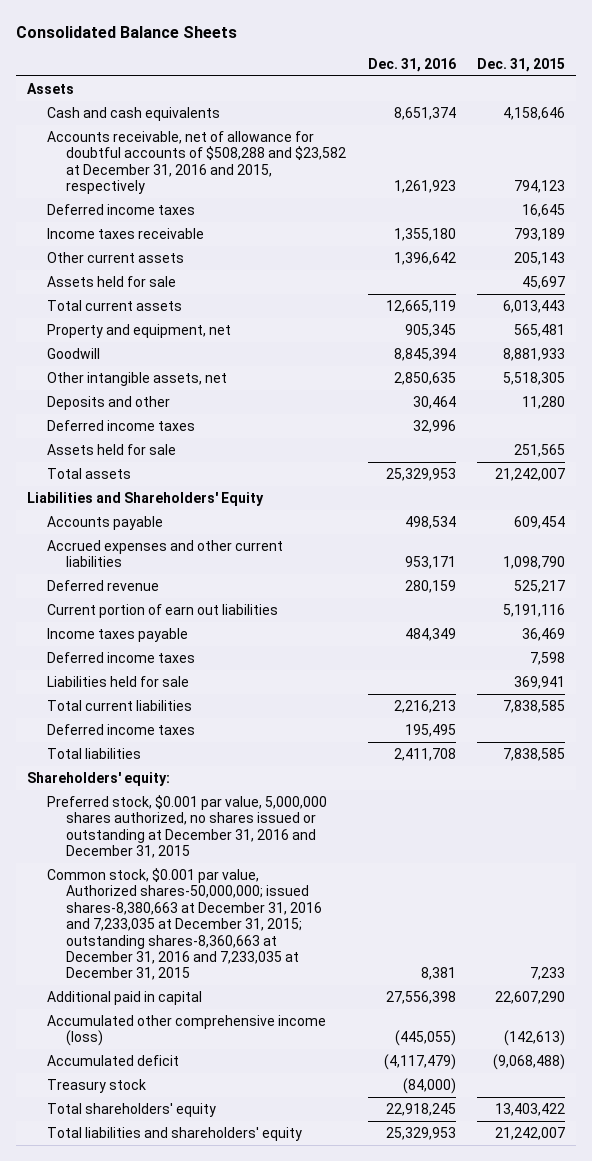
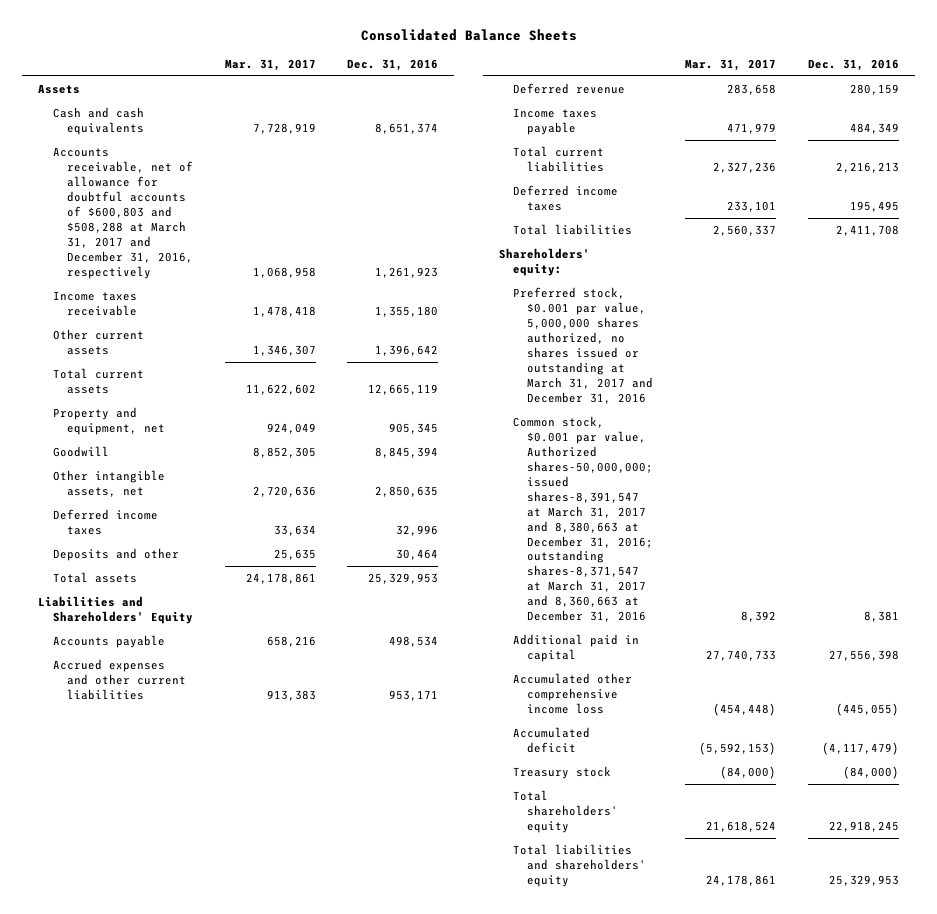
[477,57,566,72] Dec. 31, 2015 -> none
none -> [224,58,316,71] Mar. 31, 2017
[46,203,195,215] Deferred income taxes -> none
[46,130,346,195] Accounts receivable, net of allowance for doubtful accounts of $508,288 and $23,582 at December 31, 2016 and 2015, respectively -> [52,147,193,279] Accounts receivable, net of allowance for doubtful accounts of $600,803 and $508,288 at March 31, 2017 and December 31, 2016, respectively
[46,275,176,287] Assets held for sale -> none
[46,443,176,455] Assets held for sale -> none
[46,395,170,410] Deposits and other -> [52,548,179,562] Deposits and other
[46,603,278,618] Current portion of earn out liabilities -> none
[46,651,195,663] Deferred income taxes -> none
[46,675,189,687] Liabilities held for sale -> none
[46,794,327,859] Preferred stock, $0.001 par value, 5,000,000 shares authorized, no shares issued or outstanding at December 31, 2016 and December 31, 2015 -> [513,287,654,404] Preferred stock, $0.001 par value, 5,000,000 shares authorized, no shares issued or outstanding at March 31, 2017 and December 31, 2016
[46,867,322,981] Common stock, $0.001 par value, Authorized shares-50,000,000; issued shares-8,380,663 at December 31, 2016 and 7,233,035 at December 31, 2015; outstanding shares-8,360,663 at December 31, 2016 and 7,233,035 at December 31, 2015 -> [513,416,654,623] Common stock, $0.001 par value, Authorized shares-50,000,000; issued shares-8,391,547 at March 31, 2017 and 8,380,663 at December 31, 2016; outstanding shares-8,371,547 at March 31, 2017 and 8,360,663 at December 31, 2016
[46,1014,326,1047] Accumulated other comprehensive income (loss) -> [513,673,633,714] Accumulated other comprehensive income loss

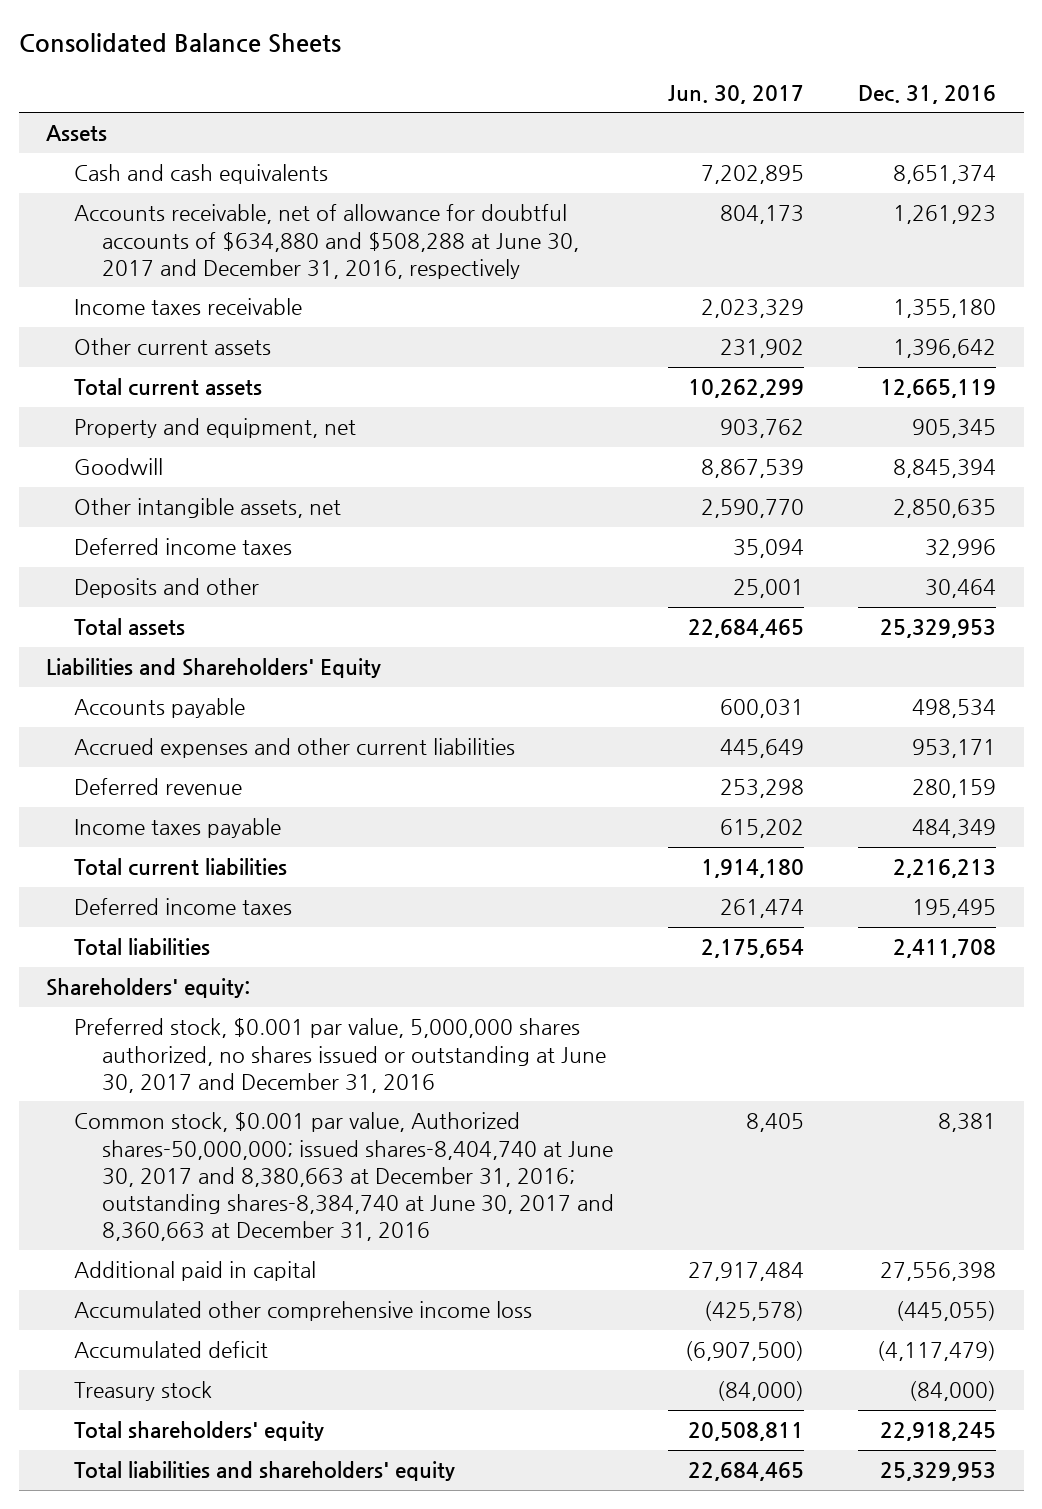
[224,58,316,71] Mar. 31, 2017 -> none
none -> [668,84,805,104] Jun. 30, 2017
[52,147,193,279] Accounts receivable, net of allowance for doubtful accounts of $600,803 and $508,288 at March 31, 2017 and December 31, 2016, respectively -> [73,204,580,279] Accounts receivable, net of allowance for doubtful accounts of $634,880 and $508,288 at June 30, 2017 and December 31, 2016, respectively
[513,287,654,404] Preferred stock, $0.001 par value, 5,000,000 shares authorized, no shares issued or outstanding at March 31, 2017 and December 31, 2016 -> [73,1018,607,1093] Preferred stock, $0.001 par value, 5,000,000 shares authorized, no shares issued or outstanding at June 30, 2017 and December 31, 2016
[513,416,654,623] Common stock, $0.001 par value, Authorized shares-50,000,000; issued shares-8,391,547 at March 31, 2017 and 8,380,663 at December 31, 2016; outstanding shares-8,371,547 at March 31, 2017 and 8,360,663 at December 31, 2016 -> [73,1112,615,1242] Common stock, $0.001 par value, Authorized shares-50,000,000; issued shares-8,404,740 at June 30, 2017 and 8,380,663 at December 31, 2016; outstanding shares-8,384,740 at June 30, 2017 and 8,360,663 at December 31, 2016

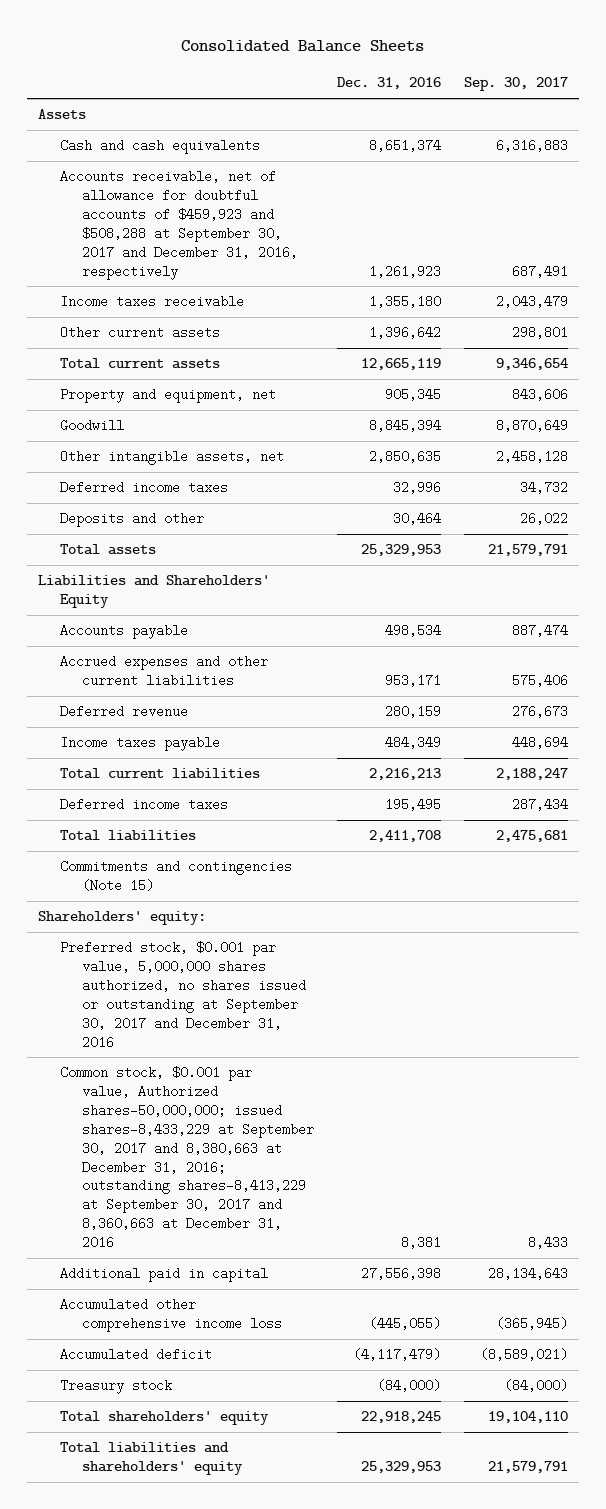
[668,84,805,104] Jun. 30, 2017 -> none
none -> [463,77,568,92] Sep. 30, 2017
[73,204,580,279] Accounts receivable, net of allowance for doubtful accounts of $634,880 and $508,288 at June 30, 2017 and December 31, 2016, respectively -> [59,170,298,280] Accounts receivable, net of allowance for doubtful accounts of $459,923 and $508,288 at September 30, 2017 and December 31, 2016, respectively
none -> [59,860,292,893] Commitments and contingencies (Note 15)
[73,1018,607,1093] Preferred stock, $0.001 par value, 5,000,000 shares authorized, no shares issued or outstanding at June 30, 2017 and December 31, 2016 -> [59,941,306,1049] Preferred stock, $0.001 par value, 5,000,000 shares authorized, no shares issued or outstanding at September 30, 2017 and December 31, 2016
[73,1112,615,1242] Common stock, $0.001 par value, Authorized shares-50,000,000; issued shares-8,404,740 at June 30, 2017 and 8,380,663 at December 31, 2016; outstanding shares-8,384,740 at June 30, 2017 and 8,360,663 at December 31, 2016 -> [59,1066,314,1249] Common stock, $0.001 par value, Authorized shares-50,000,000; issued shares-8,433,229 at September 30, 2017 and 8,380,663 at December 31, 2016; outstanding shares-8,413,229 at September 30, 2017 and 8,360,663 at December 31, 2016

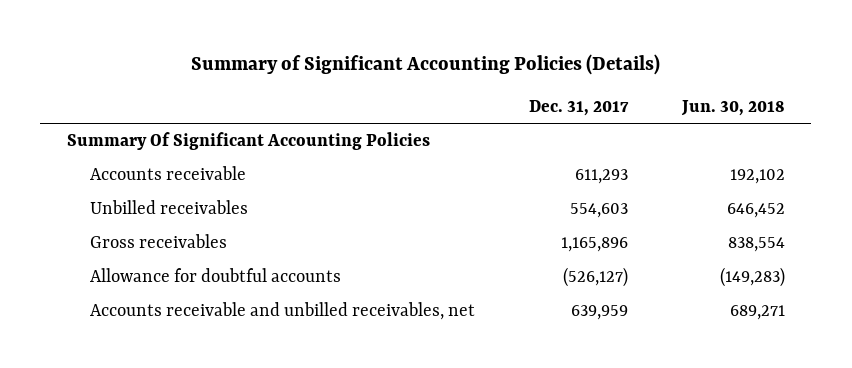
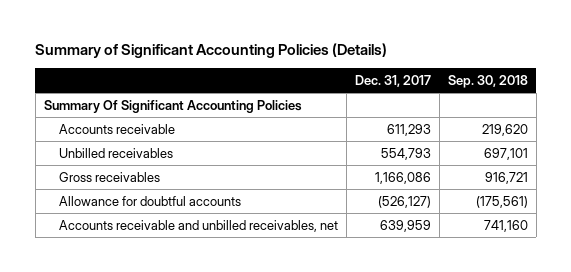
[680,99,785,116] Jun. 30, 2018 -> none
none -> [447,74,528,88] Sep. 30, 2018
[569,203,628,219] 554,603 -> [380,147,431,160] 554,793
[560,237,628,253] 1,165,896 -> [374,171,431,184] 1,166,086

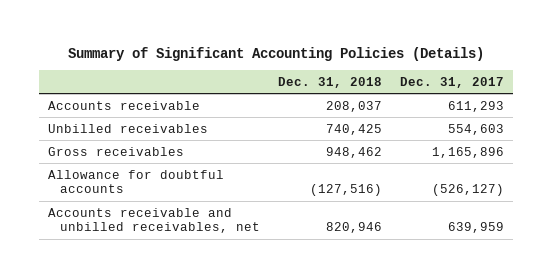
[447,74,528,88] Sep. 30, 2018 -> none
none -> [278,76,383,88] Dec. 31, 2018
[43,99,302,113] Summary Of Significant Accounting Policies -> none
[380,147,431,160] 554,793 -> [448,123,505,135] 554,603
[374,171,431,184] 1,166,086 -> [432,146,505,158] 1,165,896

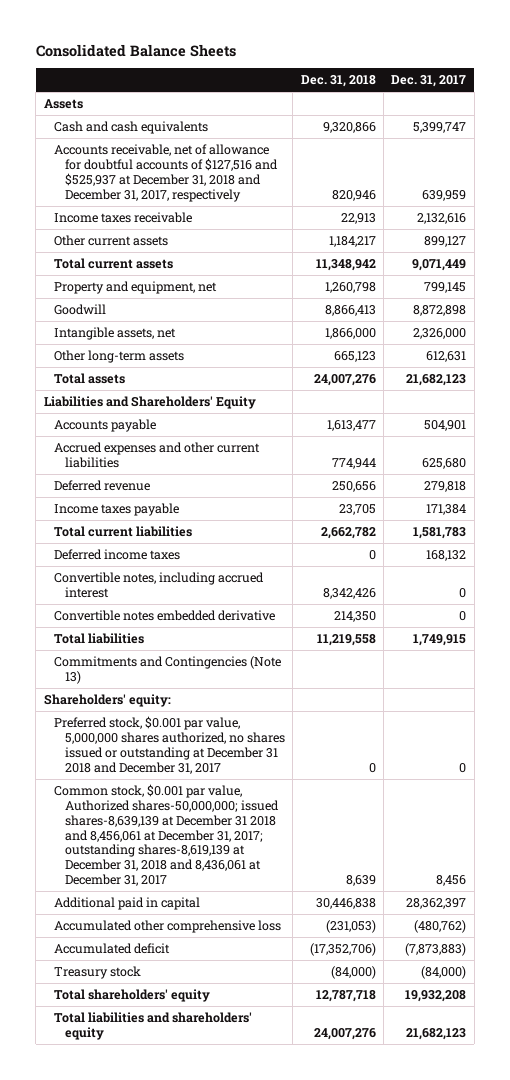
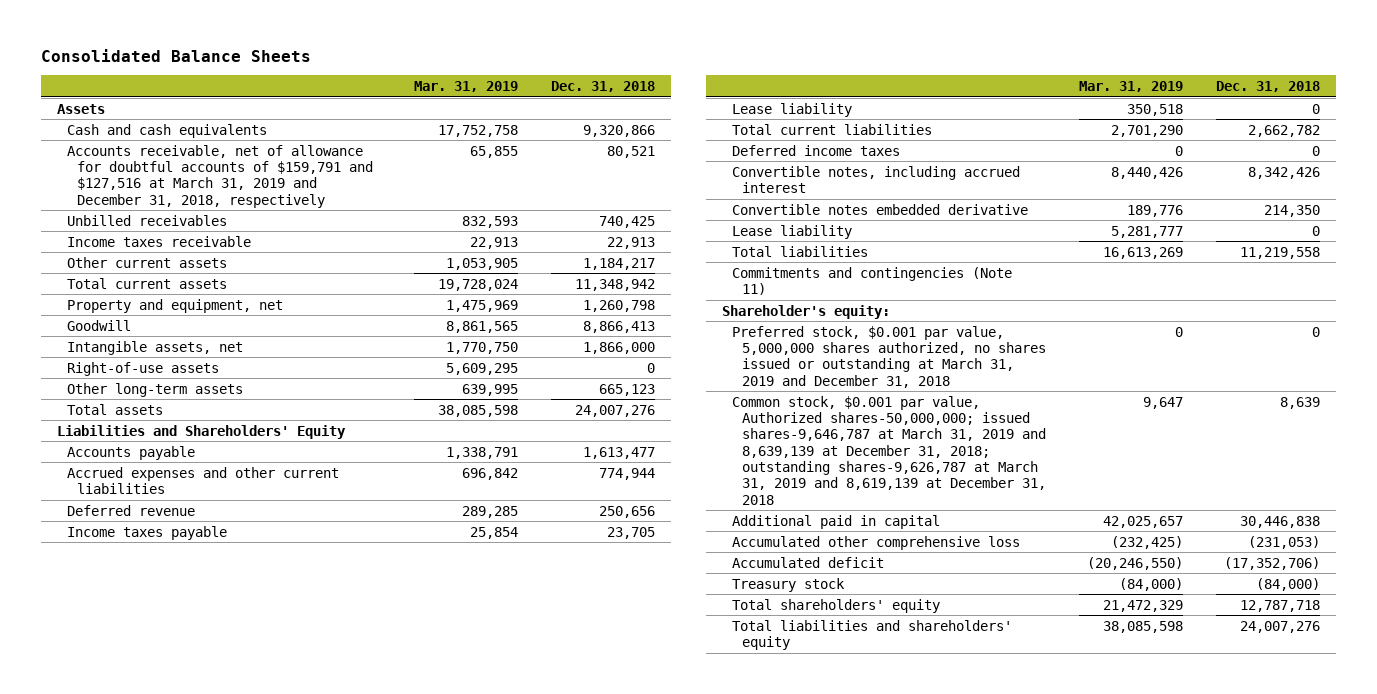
[391,75,467,88] Dec. 31, 2017 -> none
none -> [413,81,518,93] Mar. 31, 2019
[54,144,278,202] Accounts receivable, net of allowance for doubtful accounts of $127,516 and $525,937 at December 31, 2018 and December 31, 2017, respectively -> [67,144,373,208] Accounts receivable, net of allowance for doubtful accounts of $159,791 and $127,516 at March 31, 2019 and December 31, 2018, respectively
[331,189,376,201] 820,946 -> [606,145,655,158] 80,521
none -> [67,214,228,226] Unbilled receivables
none -> [67,361,220,376] Right-of-use assets
none -> [731,102,852,117] Lease liability
none -> [731,224,852,239] Lease liability
[54,656,282,684] Commitments and Contingencies (Note 13) -> [731,266,1012,295] Commitments and contingencies (Note 11)
[43,694,171,708] Shareholders' equity: -> [722,304,891,319] Shareholder's equity:
[54,716,285,774] Preferred stock, $0.001 par value, 5,000,000 shares authorized, no shares issued or outstanding at December 31 2018 and December 31, 2017 -> [731,325,1046,388] Preferred stock, $0.001 par value, 5,000,000 shares authorized, no shares issued or outstanding at March 31, 2019 and December 31, 2018
[54,784,279,887] Common stock, $0.001 par value, Authorized shares-50,000,000; issued shares-8,639,139 at December 31 2018 and 8,456,061 at December 31, 2017; outstanding shares-8,619,139 at December 31, 2018 and 8,436,061 at December 31, 2017 -> [731,395,1046,505] Common stock, $0.001 par value, Authorized shares-50,000,000; issued shares-9,646,787 at March 31, 2019 and 8,639,139 at December 31, 2018; outstanding shares-9,626,787 at March 31, 2019 and 8,619,139 at December 31, 2018

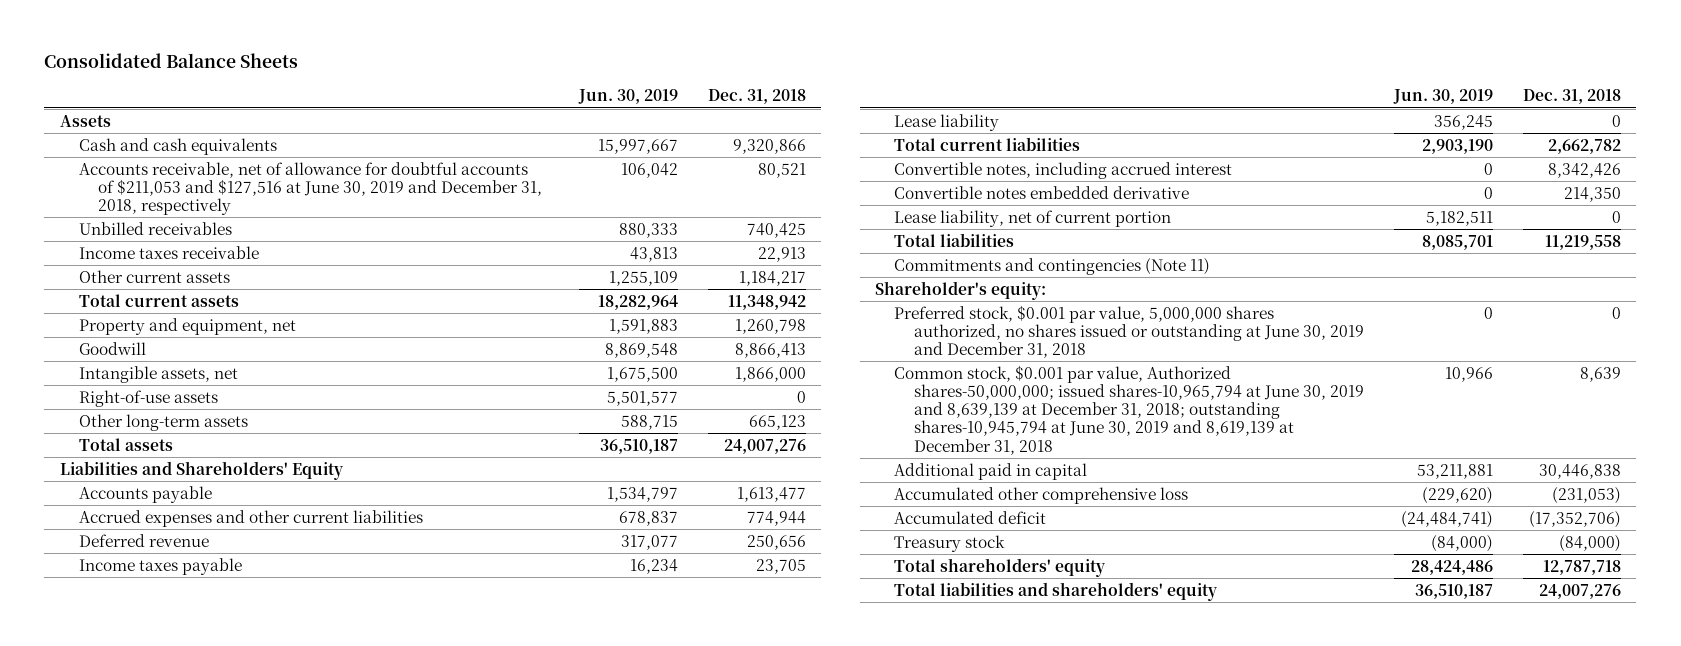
[413,81,518,93] Mar. 31, 2019 -> none
none -> [577,89,678,105] Jun. 30, 2019
[67,144,373,208] Accounts receivable, net of allowance for doubtful accounts of $159,791 and $127,516 at March 31, 2019 and December 31, 2018, respectively -> [79,161,543,216] Accounts receivable, net of allowance for doubtful accounts of $211,053 and $127,516 at June 30, 2019 and December 31, 2018, respectively
[731,144,900,156] Deferred income taxes -> none
[731,224,852,239] Lease liability -> [894,209,1172,227] Lease liability, net of current portion
[731,325,1046,388] Preferred stock, $0.001 par value, 5,000,000 shares authorized, no shares issued or outstanding at March 31, 2019 and December 31, 2018 -> [894,304,1364,359] Preferred stock, $0.001 par value, 5,000,000 shares authorized, no shares issued or outstanding at June 30, 2019 and December 31, 2018
[731,395,1046,505] Common stock, $0.001 par value, Authorized shares-50,000,000; issued shares-9,646,787 at March 31, 2019 and 8,639,139 at December 31, 2018; outstanding shares-9,626,787 at March 31, 2019 and 8,619,139 at December 31, 2018 -> [894,364,1364,455] Common stock, $0.001 par value, Authorized shares-50,000,000; issued shares-10,965,794 at June 30, 2019 and 8,639,139 at December 31, 2018; outstanding shares-10,945,794 at June 30, 2019 and 8,619,139 at December 31, 2018

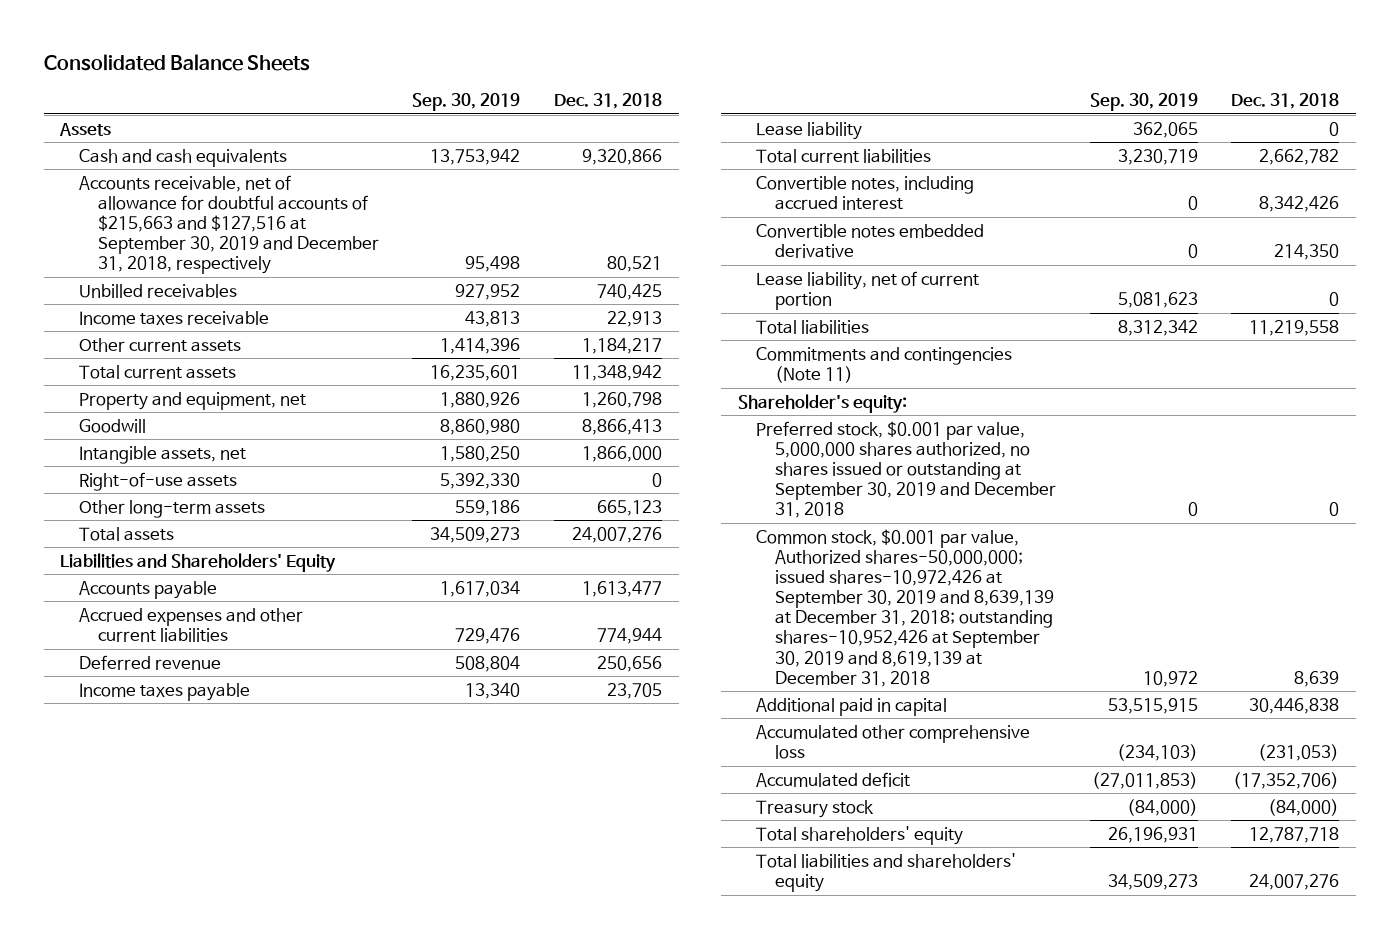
[577,89,678,105] Jun. 30, 2019 -> none
none -> [412,93,521,112] Sep. 30, 2019
[79,161,543,216] Accounts receivable, net of allowance for doubtful accounts of $211,053 and $127,516 at June 30, 2019 and December 31, 2018, respectively -> [79,174,379,275] Accounts receivable, net of allowance for doubtful accounts of $215,663 and $127,516 at September 30, 2019 and December 31, 2018, respectively
[894,304,1364,359] Preferred stock, $0.001 par value, 5,000,000 shares authorized, no shares issued or outstanding at June 30, 2019 and December 31, 2018 -> [756,420,1057,519] Preferred stock, $0.001 par value, 5,000,000 shares authorized, no shares issued or outstanding at September 30, 2019 and December 31, 2018
[894,364,1364,455] Common stock, $0.001 par value, Authorized shares-50,000,000; issued shares-10,965,794 at June 30, 2019 and 8,639,139 at December 31, 2018; outstanding shares-10,945,794 at June 30, 2019 and 8,619,139 at December 31, 2018 -> [756,528,1055,687] Common stock, $0.001 par value, Authorized shares-50,000,000; issued shares-10,972,426 at September 30, 2019 and 8,639,139 at December 31, 2018; outstanding shares-10,952,426 at September 30, 2019 and 8,619,139 at December 31, 2018

